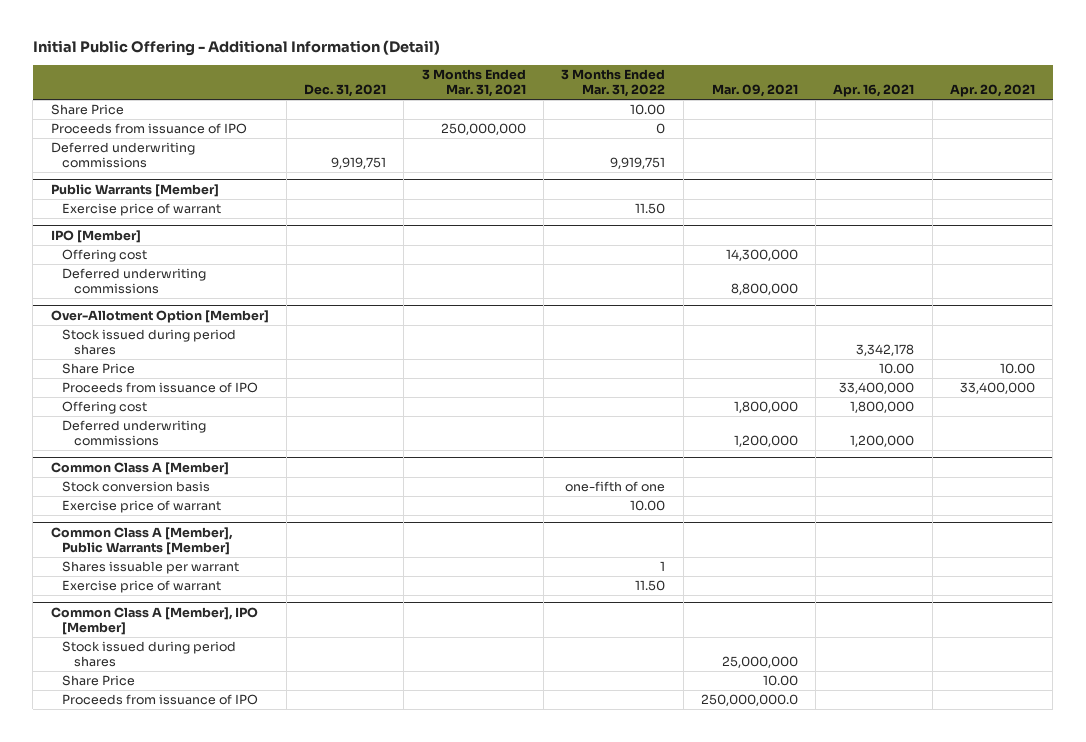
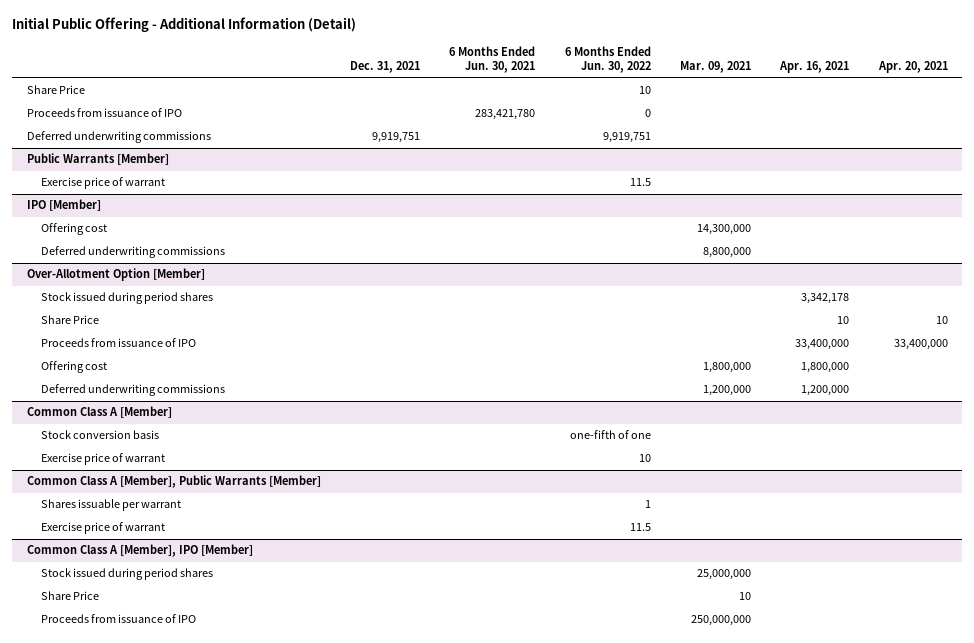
[421,69,526,98] 3 Months Ended Mar. 31, 2021 -> none
[561,69,666,98] 3 Months Ended Mar. 31, 2022 -> none
none -> [449,45,536,74] 6 Months Ended Jun. 30, 2021
none -> [564,45,651,74] 6 Months Ended Jun. 30, 2022
[879,363,915,375] 10.00 -> [837,316,850,325] 10
[999,363,1035,375] 10.00 -> [935,316,948,325] 10
[762,675,798,687] 10.00 -> [738,592,751,601] 10
[700,694,798,707] 250,000,000.0 -> [690,615,751,627] 250,000,000

